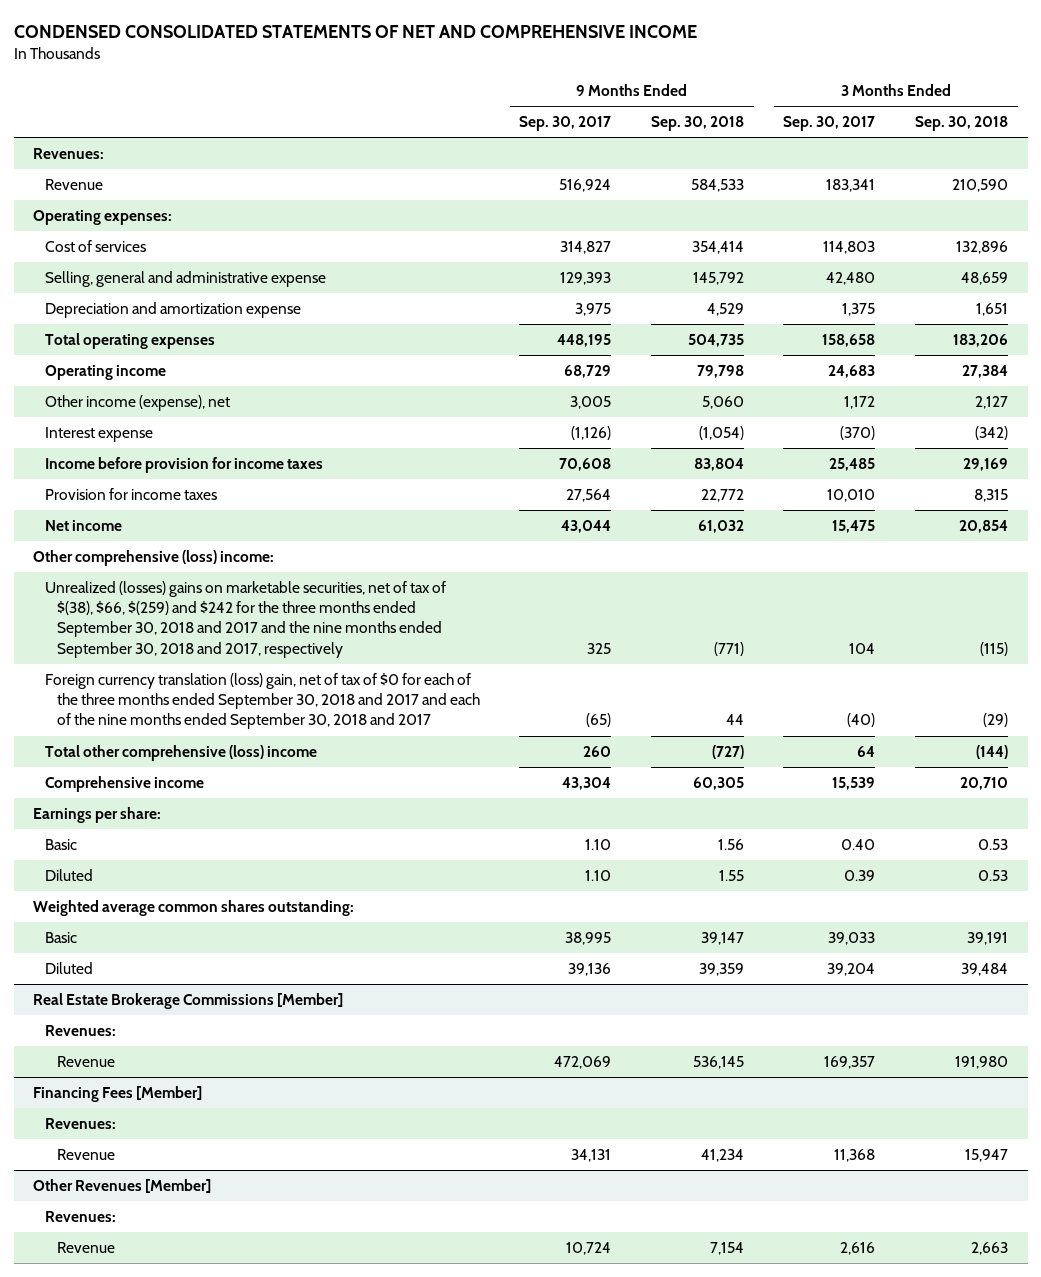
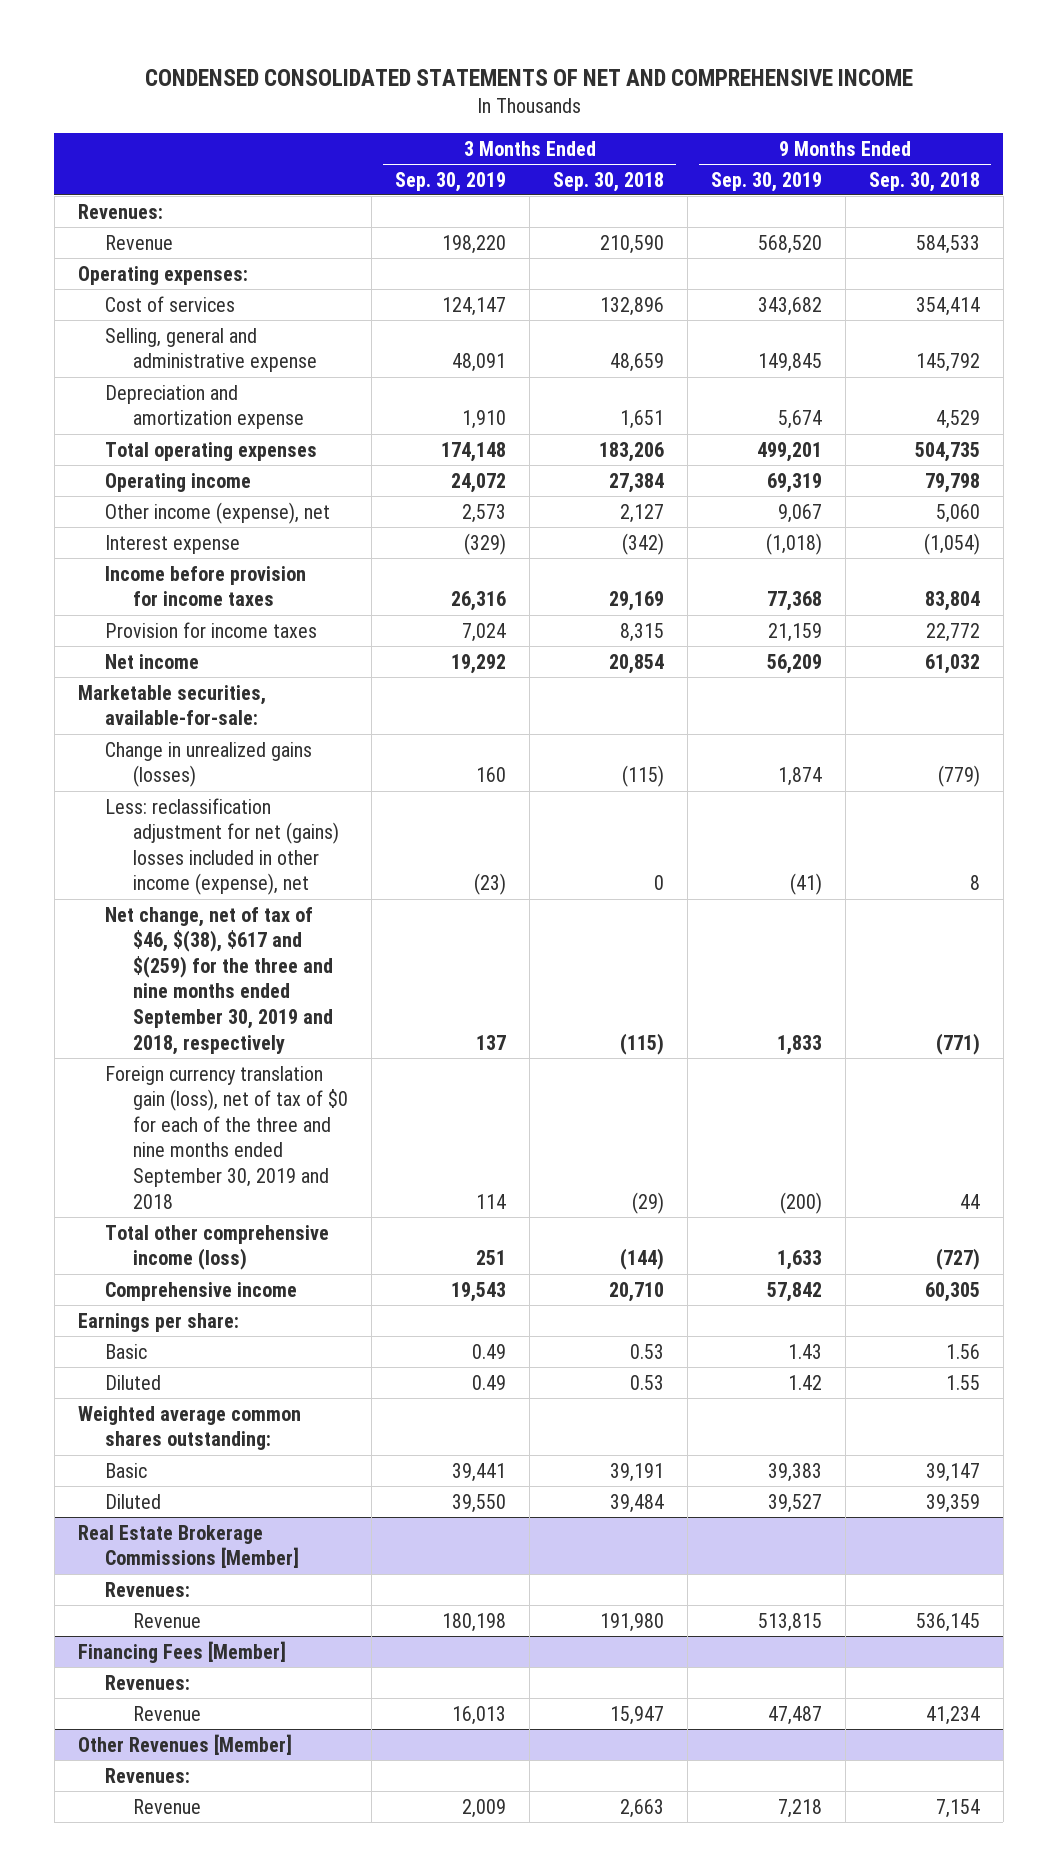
[519,116,612,132] Sep. 30, 2017 -> none
[783,116,876,132] Sep. 30, 2017 -> none
none -> [395,171,507,192] Sep. 30, 2019
none -> [710,171,822,192] Sep. 30, 2019
[33,550,275,567] Other comprehensive (loss) income: -> none
none -> [77,684,266,726] Marketable securities, available-for-sale:
none -> [105,741,313,788] Change in unrealized gains (losses)
none -> [105,797,340,896] Less: reclassification adjustment for net (gains) losses included in other income (expense), net
[45,581,447,658] Unrealized (losses) gains on marketable securities, net of tax of $(38), $66, $(259) and $242 for the three months ended September 30, 2018 and 2017 and the nine months ended September 30, 2018 and 2017, respectively -> [105,906,334,1055] Net change, net of tax of $46, $(38), $617 and $(259) for the three and nine months ended September 30, 2019 and 2018, respectively
[45,673,480,730] Foreign currency translation (loss) gain, net of tax of $0 for each of the three months ended September 30, 2018 and 2017 and each of the nine months ended September 30, 2018 and 2017 -> [105,1065,349,1209] Foreign currency translation gain (loss), net of tax of $0 for each of the three and nine months ended September 30, 2019 and 2018
[45,745,318,762] Total other comprehensive (loss) income -> [105,1224,330,1271] Total other comprehensive income (loss)

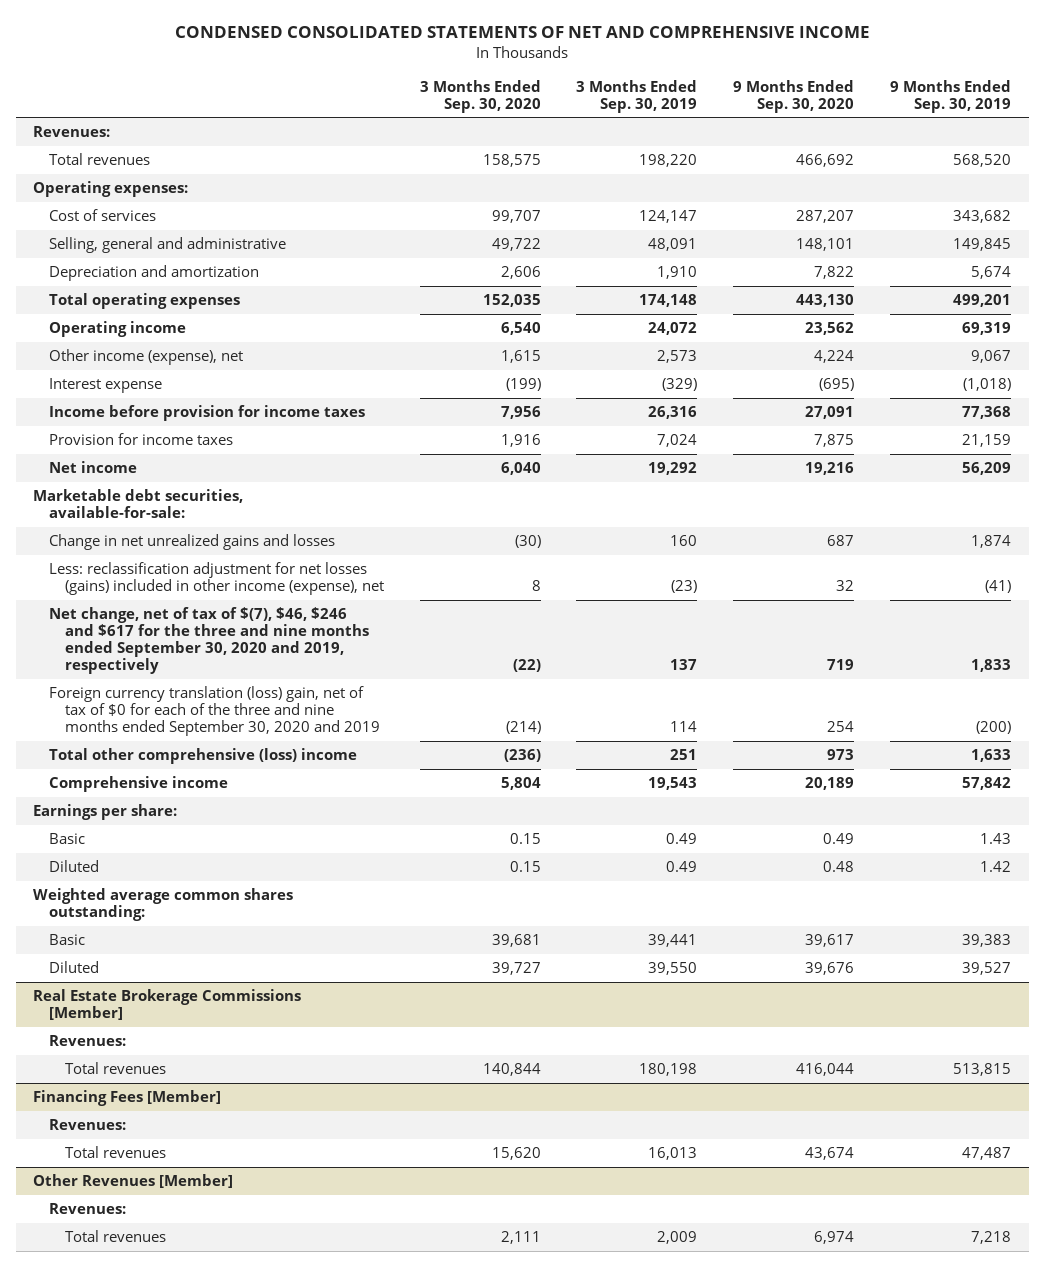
[552,171,664,192] Sep. 30, 2018 -> none
[868,171,980,192] Sep. 30, 2018 -> none
none -> [419,79,541,113] 3 Months Ended Sep. 30, 2020
none -> [733,79,855,113] 9 Months Ended Sep. 30, 2020
[105,234,174,250] Revenue -> [49,153,151,166] Total revenues
[105,327,318,373] Selling, general and administrative expense -> [49,237,287,254] Selling, general and administrative
[105,384,305,430] Depreciation and amortization expense -> [49,265,260,282] Depreciation and amortization
[77,684,266,726] Marketable securities, available-for-sale: -> [33,489,244,519] Marketable debt securities, available-for-sale:
[105,741,313,788] Change in unrealized gains (losses) -> [49,534,336,551] Change in net unrealized gains and losses
[105,797,340,896] Less: reclassification adjustment for net (gains) losses included in other income (expense), net -> [49,562,385,596] Less: reclassification adjustment for net losses (gains) included in other income (expense), net
[105,906,334,1055] Net change, net of tax of $46, $(38), $617 and $(259) for the three and nine months ended September 30, 2019 and 2018, respectively -> [49,607,370,674] Net change, net of tax of $(7), $46, $246 and $617 for the three and nine months ended September 30, 2020 and 2019, respectively
[105,1065,349,1209] Foreign currency translation gain (loss), net of tax of $0 for each of the three and nine months ended September 30, 2019 and 2018 -> [49,686,381,736] Foreign currency translation (loss) gain, net of tax of $0 for each of the three and nine months ended September 30, 2020 and 2019
[105,1224,330,1271] Total other comprehensive income (loss) -> [49,748,358,765] Total other comprehensive (loss) income
[133,1612,202,1628] Revenue -> [65,1062,167,1075] Total revenues
[133,1705,202,1721] Revenue -> [65,1146,167,1159] Total revenues
[133,1798,202,1814] Revenue -> [65,1230,167,1243] Total revenues

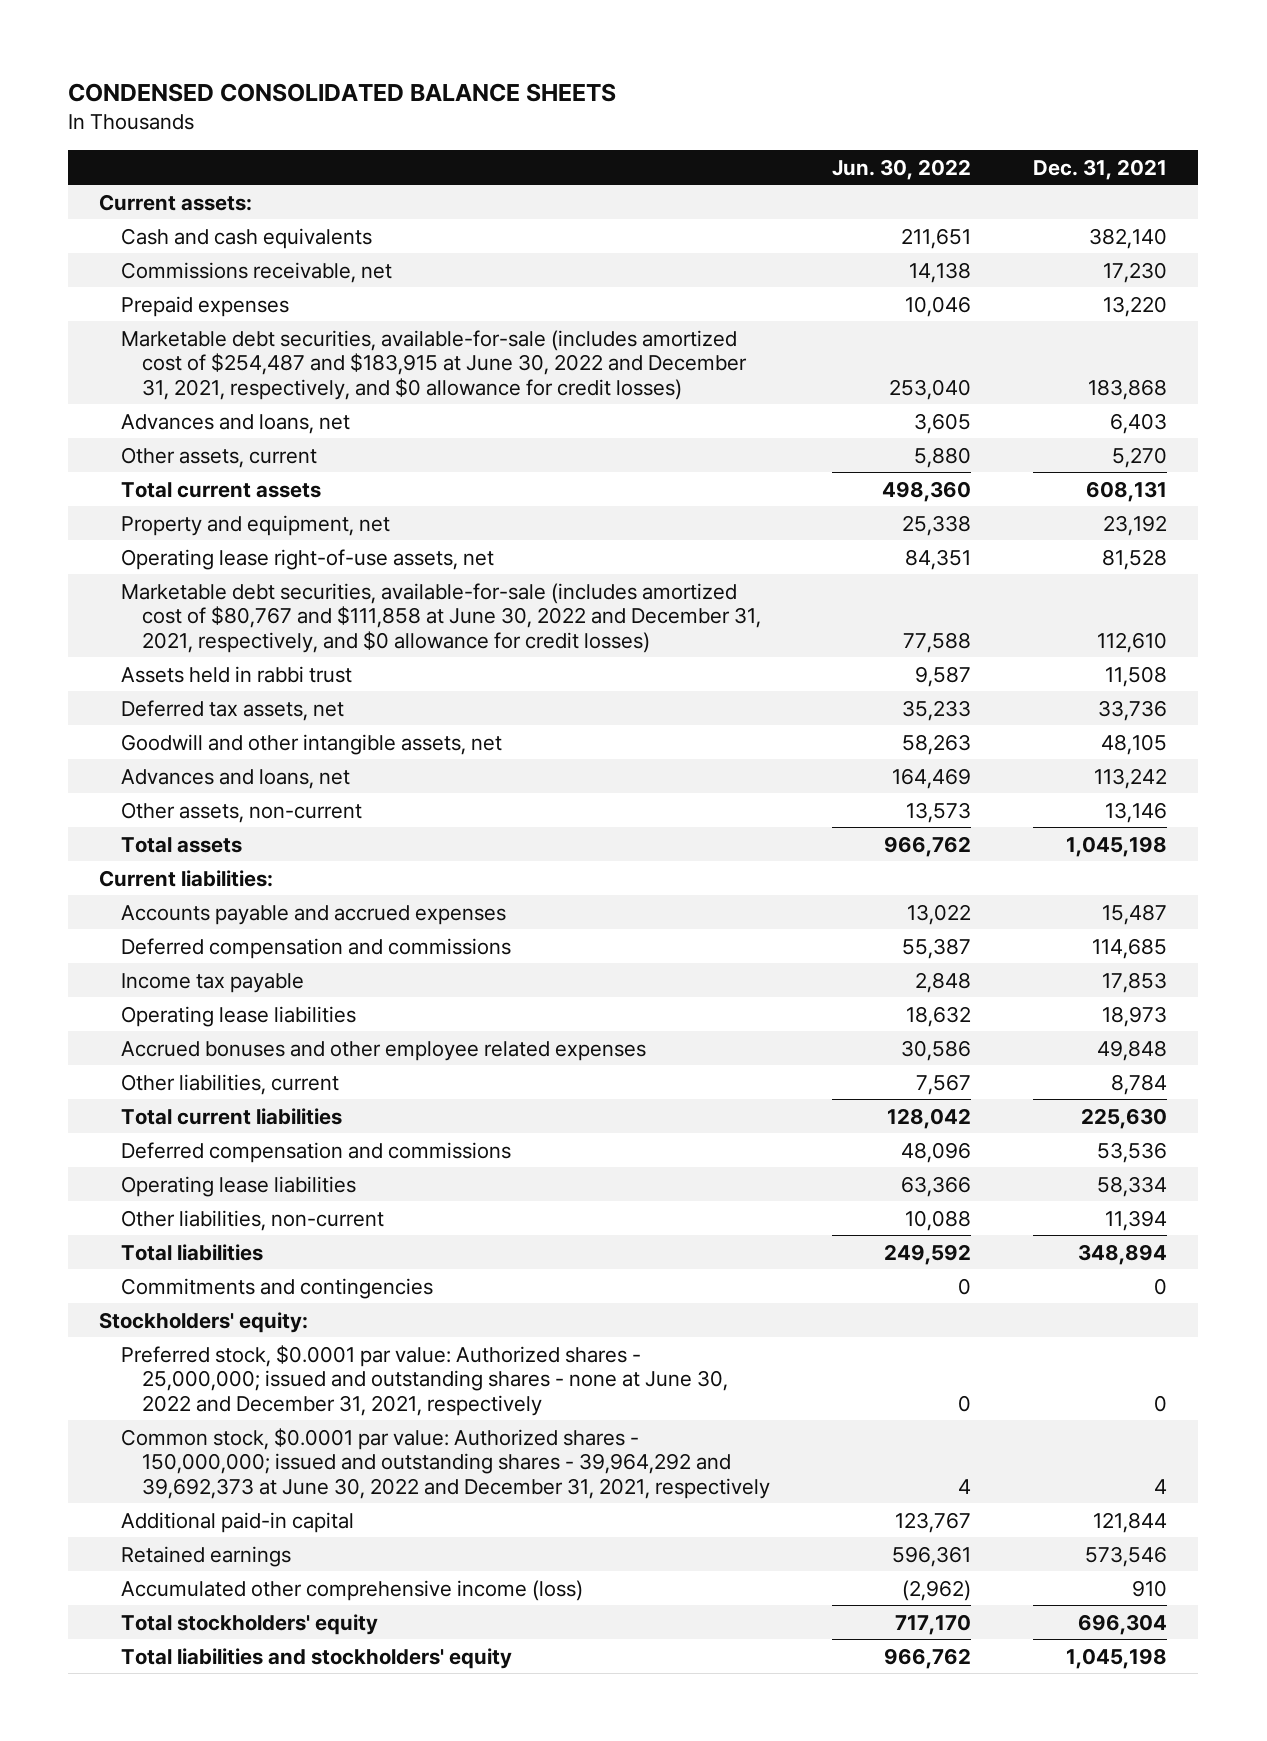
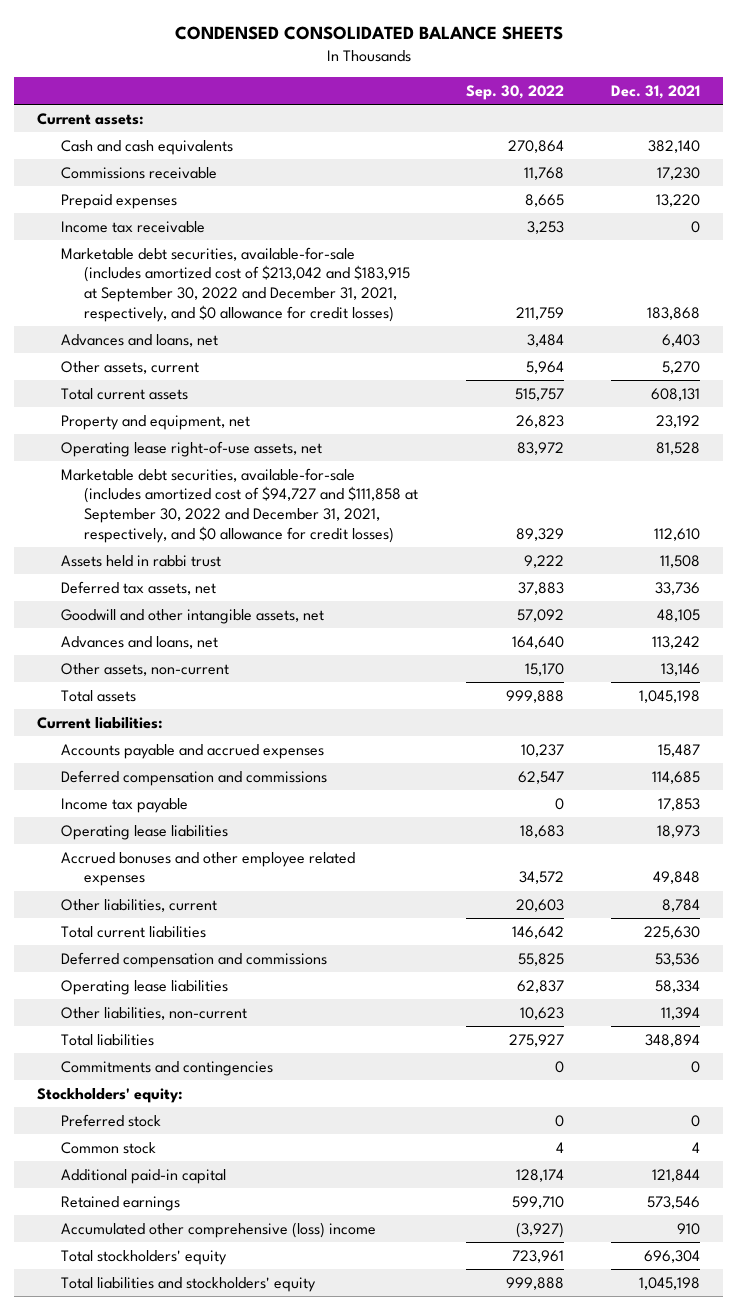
[832,158,972,180] Jun. 30, 2022 -> none
none -> [465,85,564,101] Sep. 30, 2022
[120,261,392,283] Commissions receivable, net -> [60,166,217,179] Commissions receivable
none -> [60,220,205,233] Income tax receivable
[120,329,748,400] Marketable debt securities, available-for-sale (includes amortized cost of $254,487 and $183,915 at June 30, 2022 and December 31, 2021, respectively, and $0 allowance for credit losses) -> [60,246,411,322] Marketable debt securities, available-for-sale (includes amortized cost of $213,042 and $183,915 at September 30, 2022 and December 31, 2021, respectively, and $0 allowance for credit losses)
[120,582,762,653] Marketable debt securities, available-for-sale (includes amortized cost of $80,767 and $111,858 at June 30, 2022 and December 31, 2021, respectively, and $0 allowance for credit losses) -> [60,467,419,543] Marketable debt securities, available-for-sale (includes amortized cost of $94,727 and $111,858 at September 30, 2022 and December 31, 2021, respectively, and $0 allowance for credit losses)
[120,1344,729,1416] Preferred stock, $0.0001 par value: Authorized shares - 25,000,000; issued and outstanding shares - none at June 30, 2022 and December 31, 2021, respectively -> [60,1113,161,1127] Preferred stock
[120,1427,771,1499] Common stock, $0.0001 par value: Authorized shares - 150,000,000; issued and outstanding shares - 39,964,292 and 39,692,373 at June 30, 2022 and December 31, 2021, respectively -> [60,1141,156,1154] Common stock
[120,1579,583,1601] Accumulated other comprehensive income (loss) -> [60,1221,376,1238] Accumulated other comprehensive (loss) income

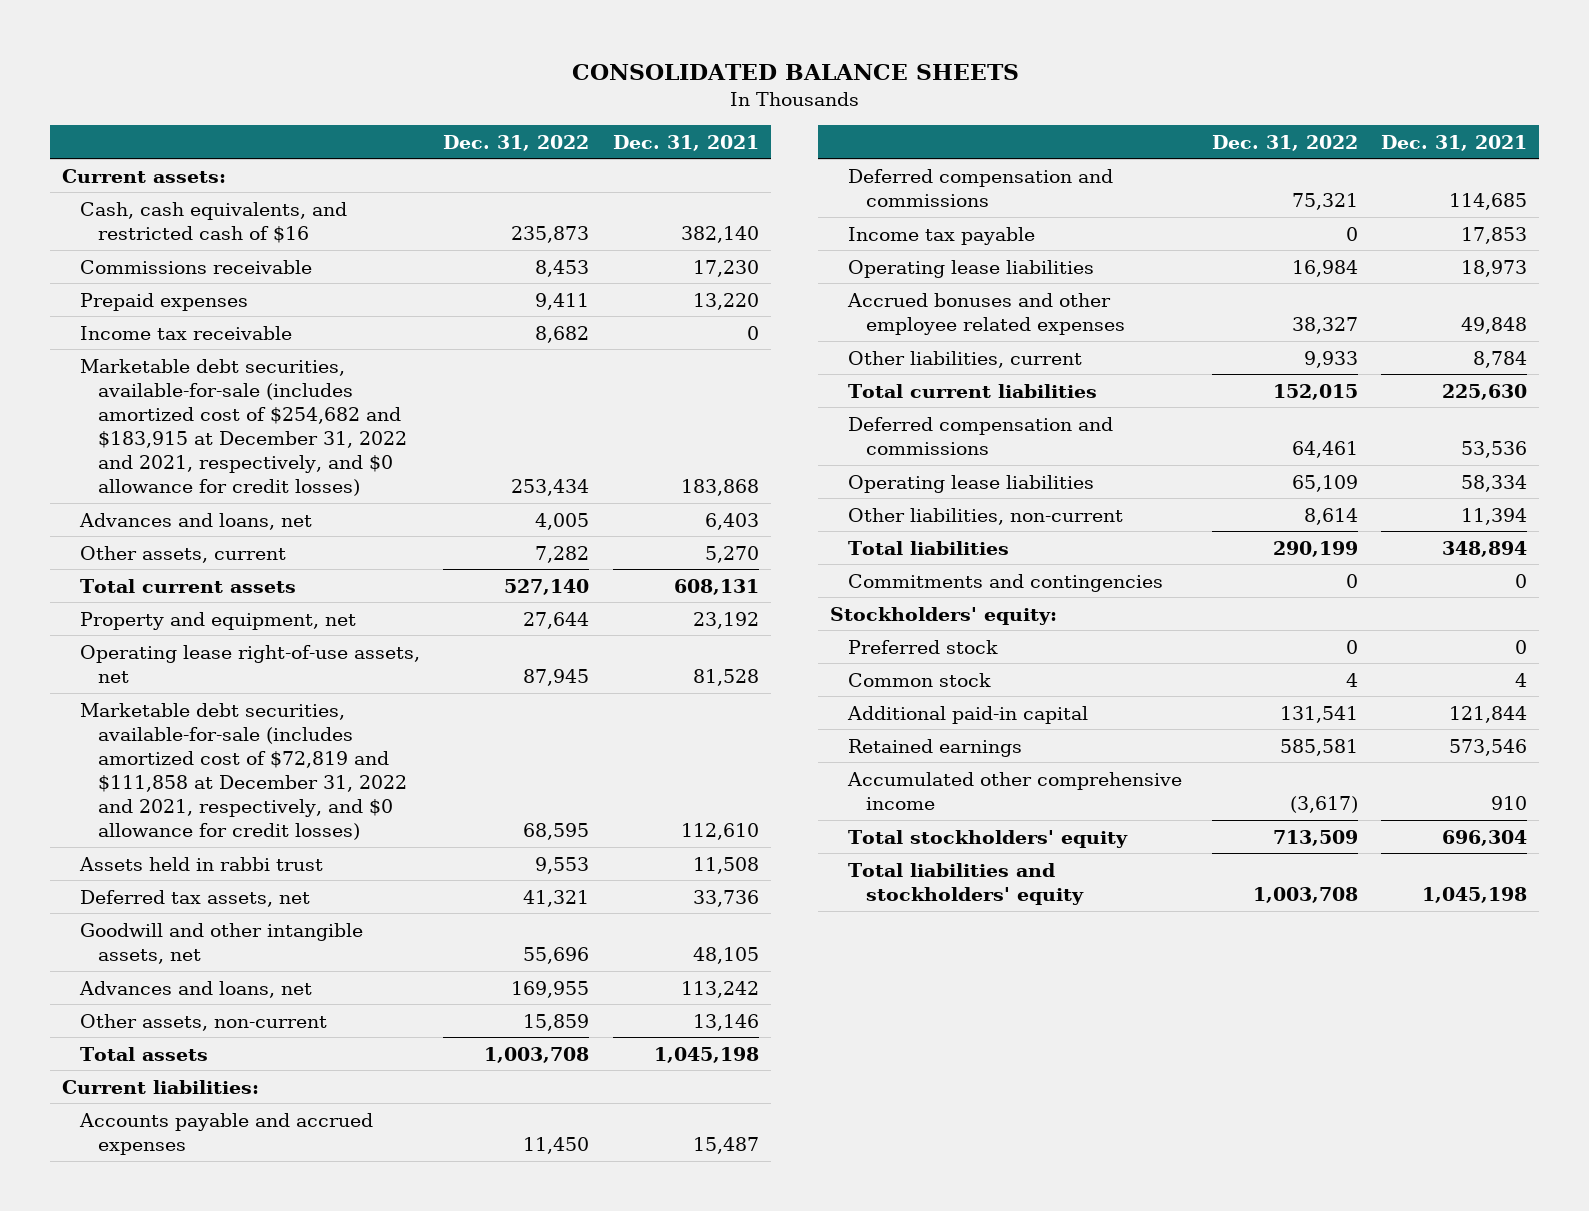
[174,25,563,40] CONDENSED CONSOLIDATED BALANCE SHEETS -> [571,64,1019,81] CONSOLIDATED BALANCE SHEETS
[465,85,564,101] Sep. 30, 2022 -> none
none -> [443,134,590,151] Dec. 31, 2022
[60,139,233,155] Cash and cash equivalents -> [80,201,348,243] Cash, cash equivalents, and restricted cash of $16
[60,246,411,322] Marketable debt securities, available-for-sale (includes amortized cost of $213,042 and $183,915 at September 30, 2022 and December 31, 2021, respectively, and $0 allowance for credit losses) -> [80,358,407,497] Marketable debt securities, available-for-sale (includes amortized cost of $254,682 and $183,915 at December 31, 2022 and 2021, respectively, and $0 allowance for credit losses)
[60,467,419,543] Marketable debt securities, available-for-sale (includes amortized cost of $94,727 and $111,858 at September 30, 2022 and December 31, 2021, respectively, and $0 allowance for credit losses) -> [80,702,407,841] Marketable debt securities, available-for-sale (includes amortized cost of $72,819 and $111,858 at December 31, 2022 and 2021, respectively, and $0 allowance for credit losses)
[60,1221,376,1238] Accumulated other comprehensive (loss) income -> [847,771,1183,810] Accumulated other comprehensive income

